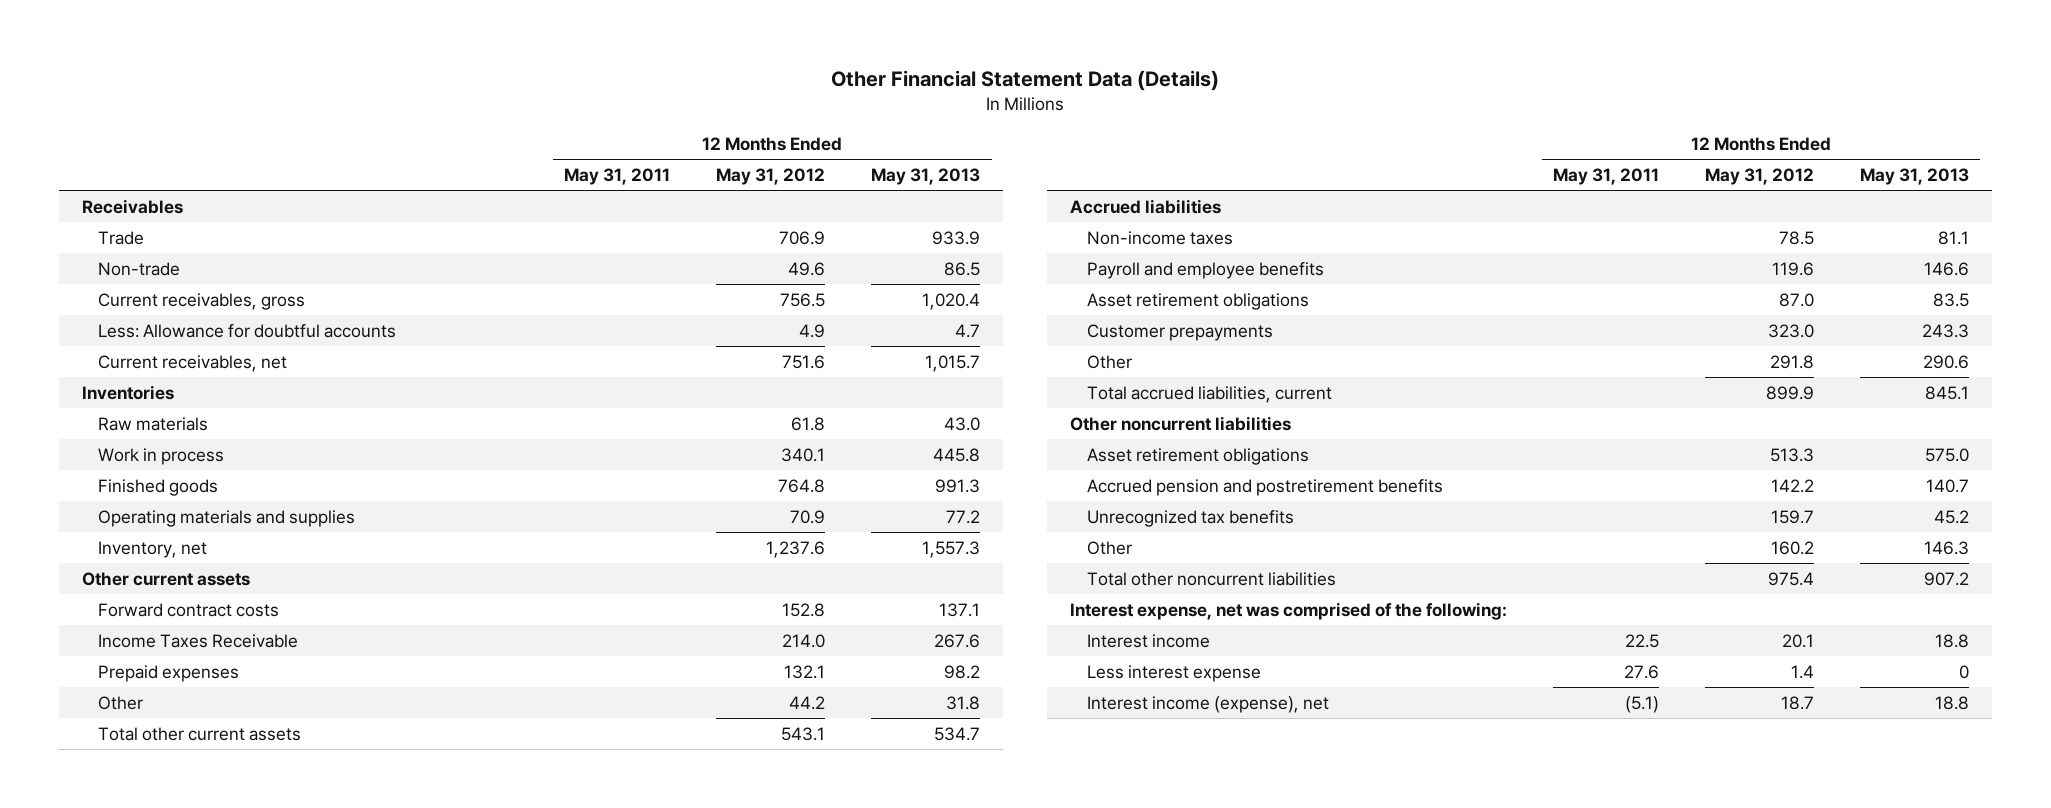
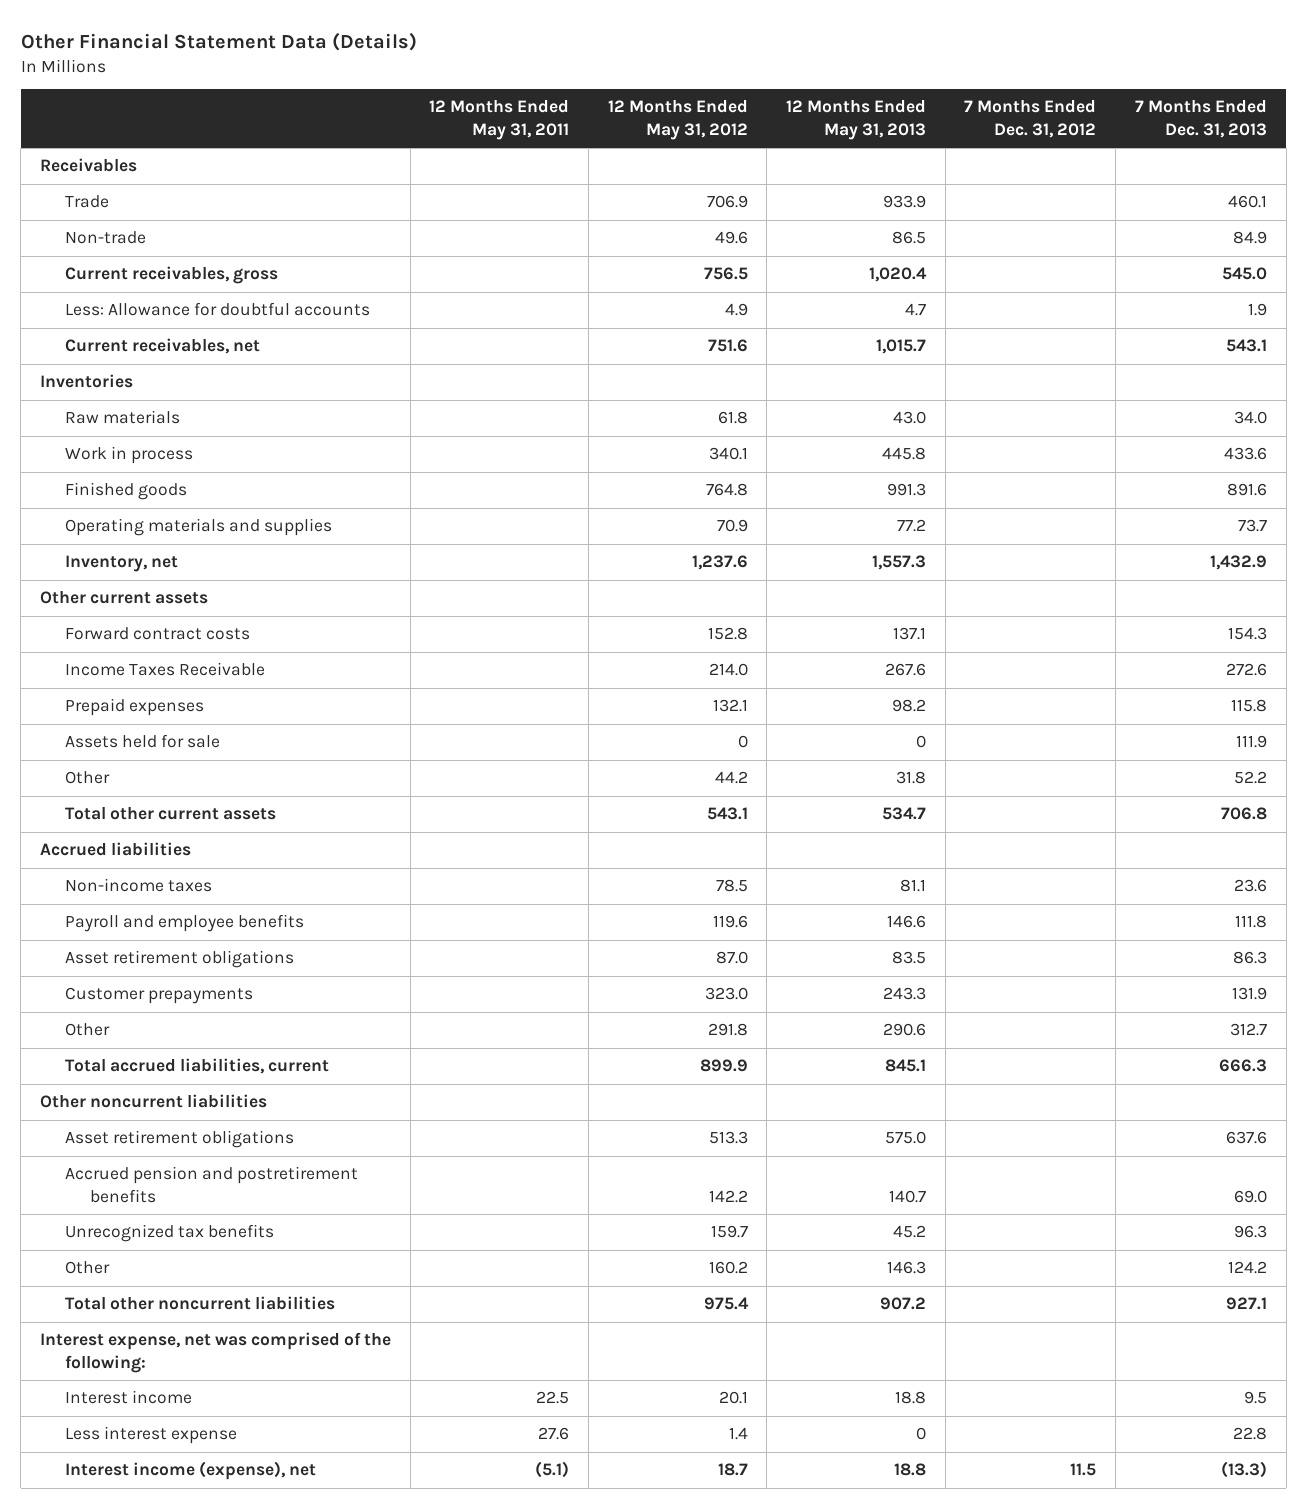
none -> [964,100,1097,138] 7 Months Ended Dec. 31, 2012
none -> [1134,100,1267,138] 7 Months Ended Dec. 31, 2013
none -> [64,734,220,749] Assets held for sale

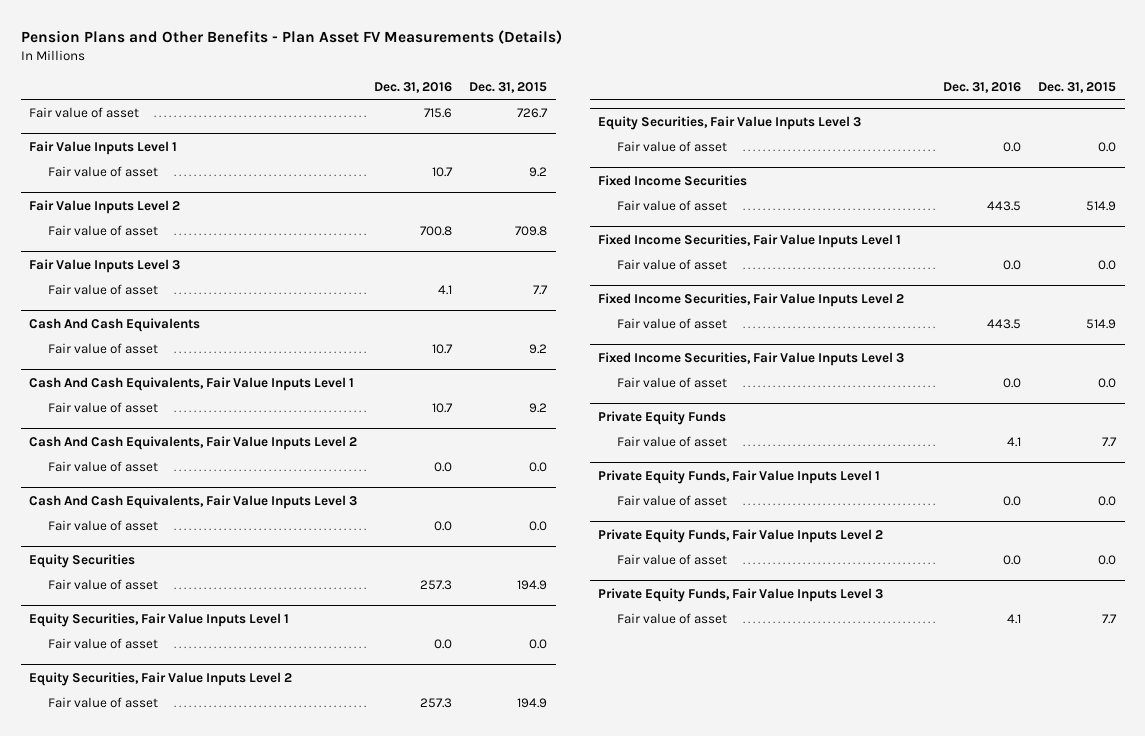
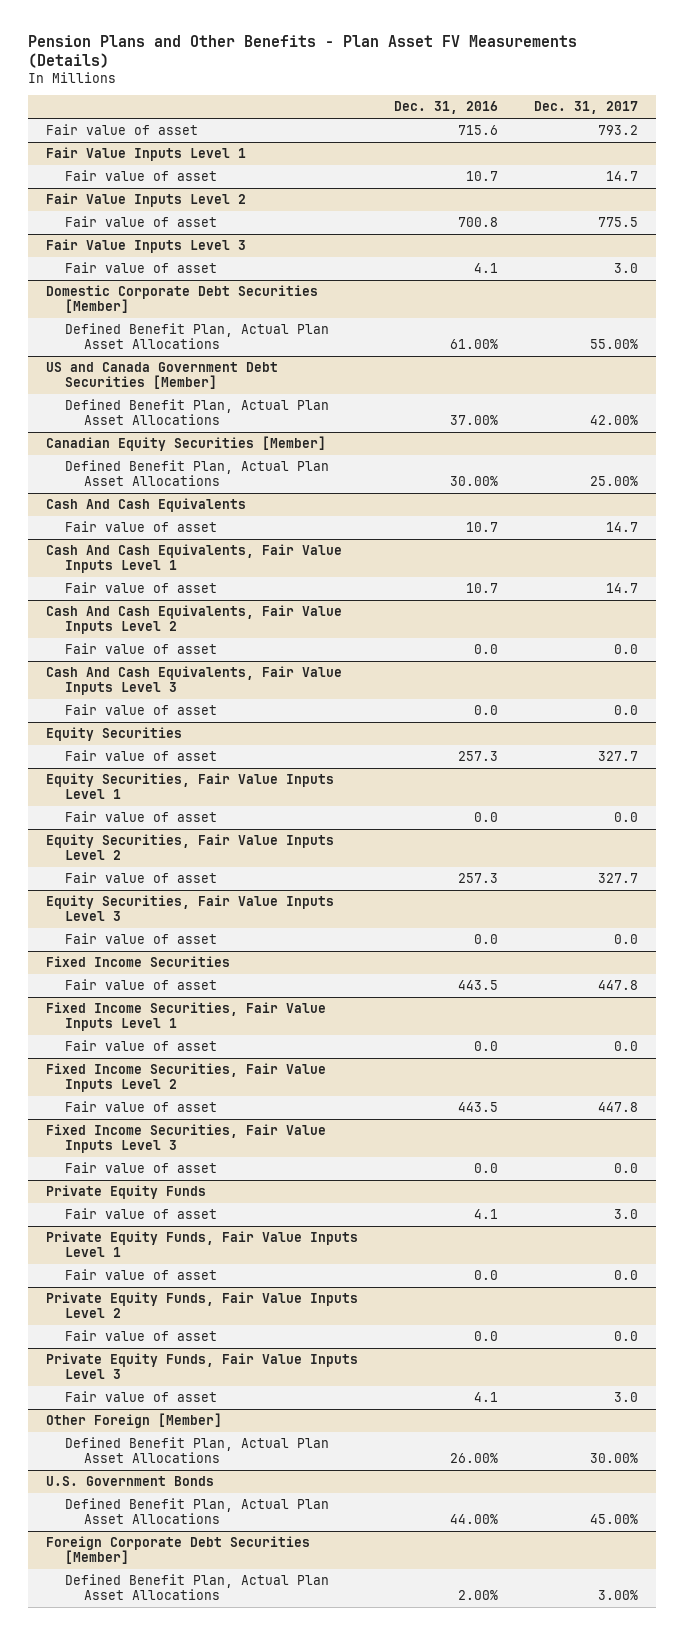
[469,81,548,93] Dec. 31, 2015 -> none
none -> [533,101,638,115] Dec. 31, 2017
none -> [45,285,318,314] Domestic Corporate Debt Securities [Member]
none -> [64,323,329,350] Defined Benefit Plan, Actual Plan Asset Allocations
none -> [45,362,278,390] US and Canada Government Debt Securities [Member]
none -> [64,399,329,426] Defined Benefit Plan, Actual Plan Asset Allocations
none -> [45,436,326,452] Canadian Equity Securities [Member]
none -> [64,460,329,487] Defined Benefit Plan, Actual Plan Asset Allocations
none -> [45,1413,222,1429] Other Foreign [Member]
none -> [64,1437,329,1464] Defined Benefit Plan, Actual Plan Asset Allocations
none -> [45,1476,214,1487] U.S. Government Bonds
none -> [64,1498,329,1525] Defined Benefit Plan, Actual Plan Asset Allocations
none -> [45,1536,310,1565] Foreign Corporate Debt Securities [Member]
none -> [64,1574,329,1601] Defined Benefit Plan, Actual Plan Asset Allocations

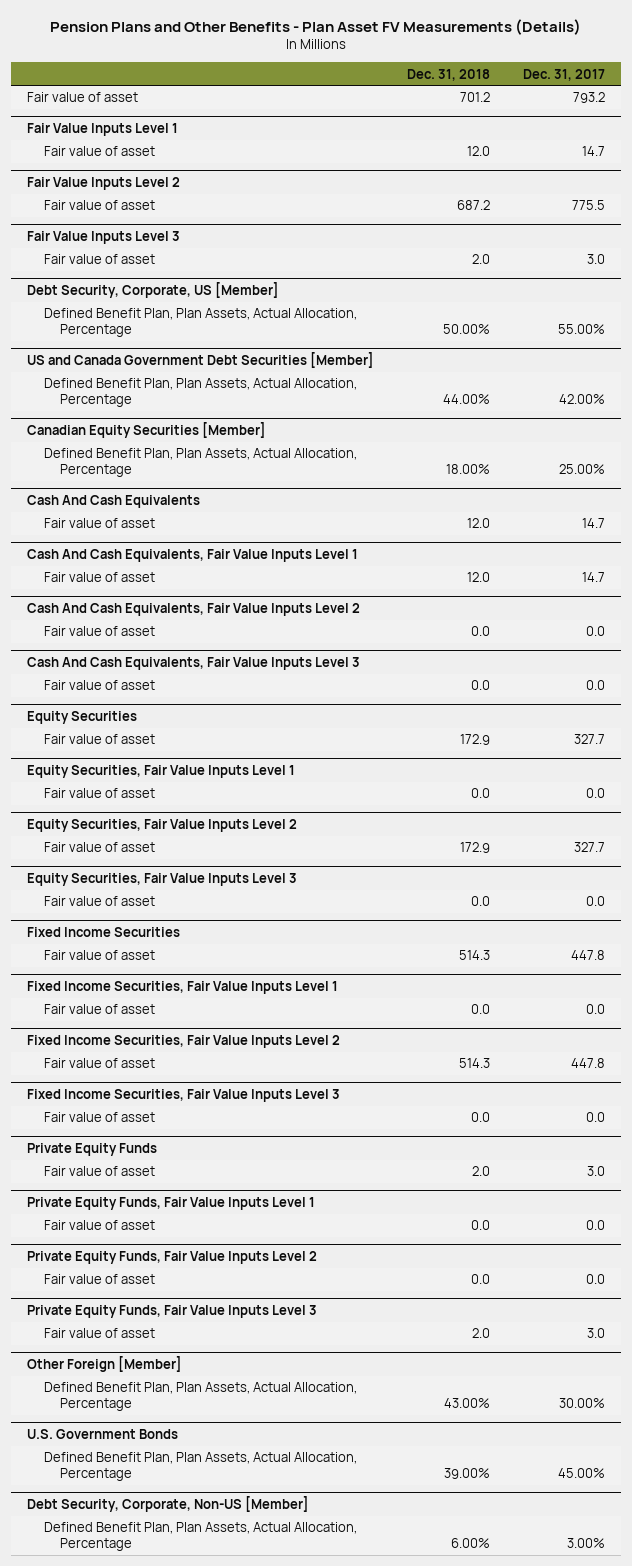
[393,101,498,115] Dec. 31, 2016 -> none
none -> [406,68,490,81] Dec. 31, 2018
[45,285,318,314] Domestic Corporate Debt Securities [Member] -> [27,282,280,299] Debt Security, Corporate, US [Member]
[64,323,329,350] Defined Benefit Plan, Actual Plan Asset Allocations -> [43,308,357,337] Defined Benefit Plan, Plan Assets, Actual Allocation, Percentage
[64,399,329,426] Defined Benefit Plan, Actual Plan Asset Allocations -> [43,378,357,407] Defined Benefit Plan, Plan Assets, Actual Allocation, Percentage
[64,460,329,487] Defined Benefit Plan, Actual Plan Asset Allocations -> [43,448,357,477] Defined Benefit Plan, Plan Assets, Actual Allocation, Percentage
[64,1437,329,1464] Defined Benefit Plan, Actual Plan Asset Allocations -> [43,1382,357,1411] Defined Benefit Plan, Plan Assets, Actual Allocation, Percentage
[64,1498,329,1525] Defined Benefit Plan, Actual Plan Asset Allocations -> [43,1452,357,1481] Defined Benefit Plan, Plan Assets, Actual Allocation, Percentage
[45,1536,310,1565] Foreign Corporate Debt Securities [Member] -> [27,1496,310,1513] Debt Security, Corporate, Non-US [Member]
[64,1574,329,1601] Defined Benefit Plan, Actual Plan Asset Allocations -> [43,1522,357,1551] Defined Benefit Plan, Plan Assets, Actual Allocation, Percentage

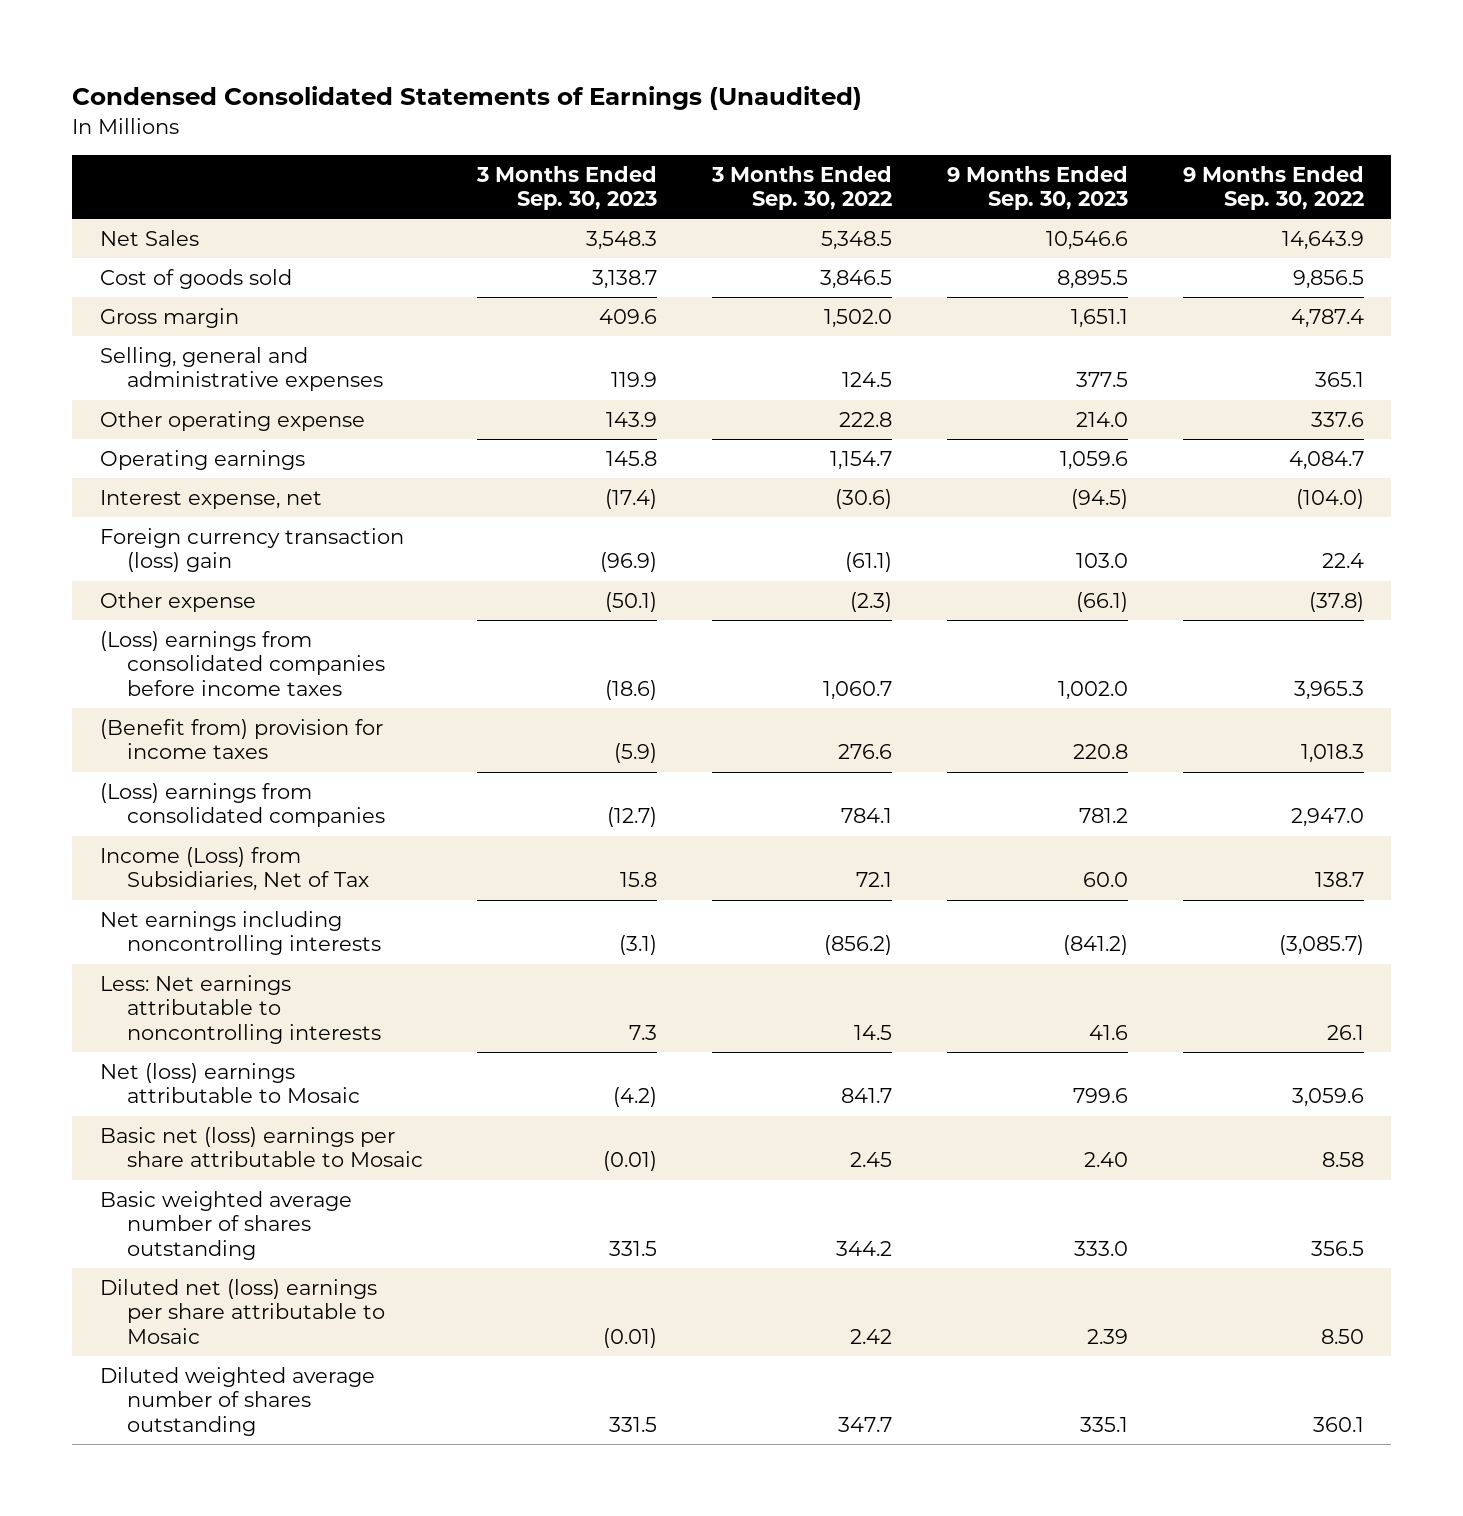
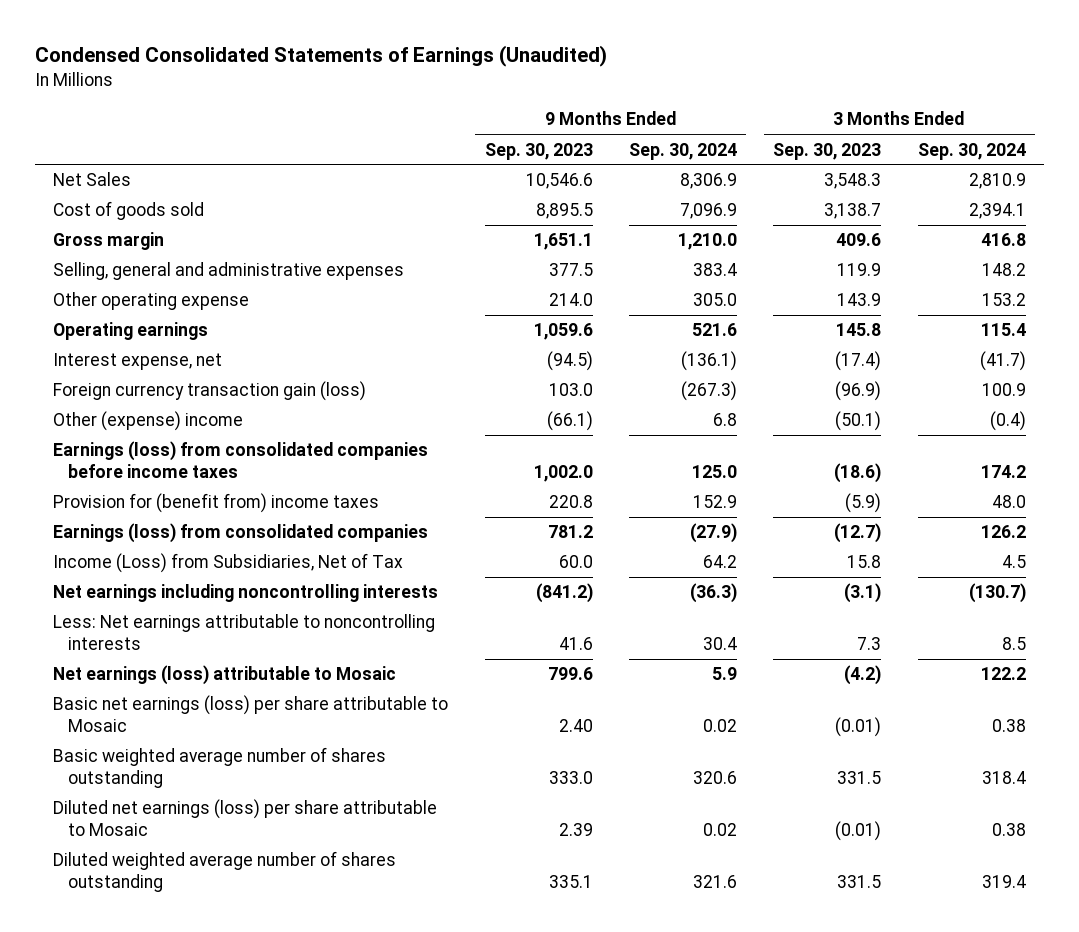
[711,165,893,211] 3 Months Ended Sep. 30, 2022 -> none
[1182,165,1364,211] 9 Months Ended Sep. 30, 2022 -> none
none -> [628,142,737,160] Sep. 30, 2024
none -> [917,142,1026,160] Sep. 30, 2024
[99,527,404,573] Foreign currency transaction (loss) gain -> [53,381,367,402] Foreign currency transaction gain (loss)
[99,591,256,612] Other expense -> [53,411,244,432] Other (expense) income
[99,630,385,696] (Loss) earnings from consolidated companies before income taxes -> [53,441,429,479] Earnings (loss) from consolidated companies before income taxes
[99,718,383,760] (Benefit from) provision for income taxes -> [53,493,380,514] Provision for (benefit from) income taxes
[99,782,385,828] (Loss) earnings from consolidated companies -> [53,523,429,544] Earnings (loss) from consolidated companies
[99,1062,360,1104] Net (loss) earnings attributable to Mosaic -> [53,665,397,686] Net earnings (loss) attributable to Mosaic
[99,1126,423,1168] Basic net (loss) earnings per share attributable to Mosaic -> [53,695,449,733] Basic net earnings (loss) per share attributable to Mosaic
[99,1278,385,1344] Diluted net (loss) earnings per share attributable to Mosaic -> [53,799,438,837] Diluted net earnings (loss) per share attributable to Mosaic

